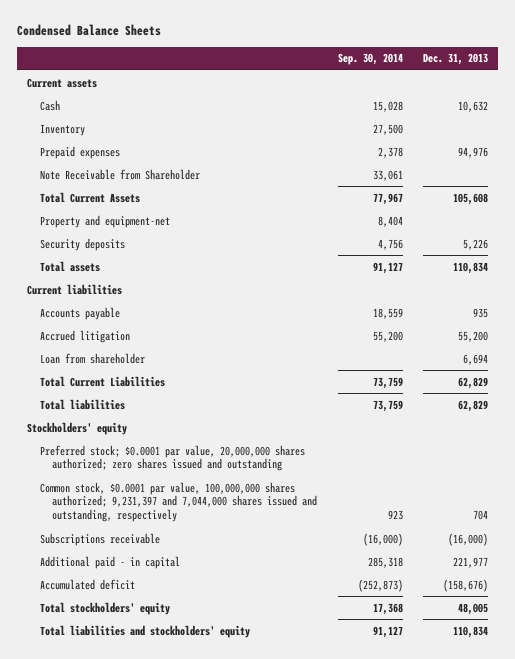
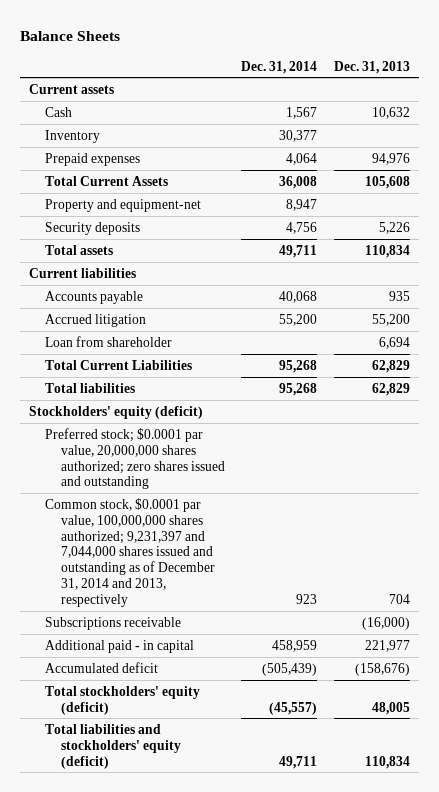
[17,24,162,37] Condensed Balance Sheets -> [20,31,121,42] Balance Sheets
[337,53,403,66] Sep. 30, 2014 -> none
none -> [241,60,318,74] Dec. 31, 2014
[39,168,200,180] Note Receivable from Shareholder -> none
[27,421,128,435] Stockholders' equity -> [28,405,203,419] Stockholders' equity (deficit)
[39,481,318,523] Common stock, $0.0001 par value, 100,000,000 shares authorized; 9,231,397 and 7,044,000 shares issued and outstanding, respectively -> [44,497,215,608] Common stock, $0.0001 par value, 100,000,000 shares authorized; 9,231,397 and 7,044,000 shares issued and outstanding as of December 31, 2014 and 2013, respectively
[39,601,170,615] Total stockholders' equity -> [44,685,200,715] Total stockholders' equity (deficit)
[39,624,250,638] Total liabilities and stockholders' equity -> [44,723,181,769] Total liabilities and stockholders' equity (deficit)

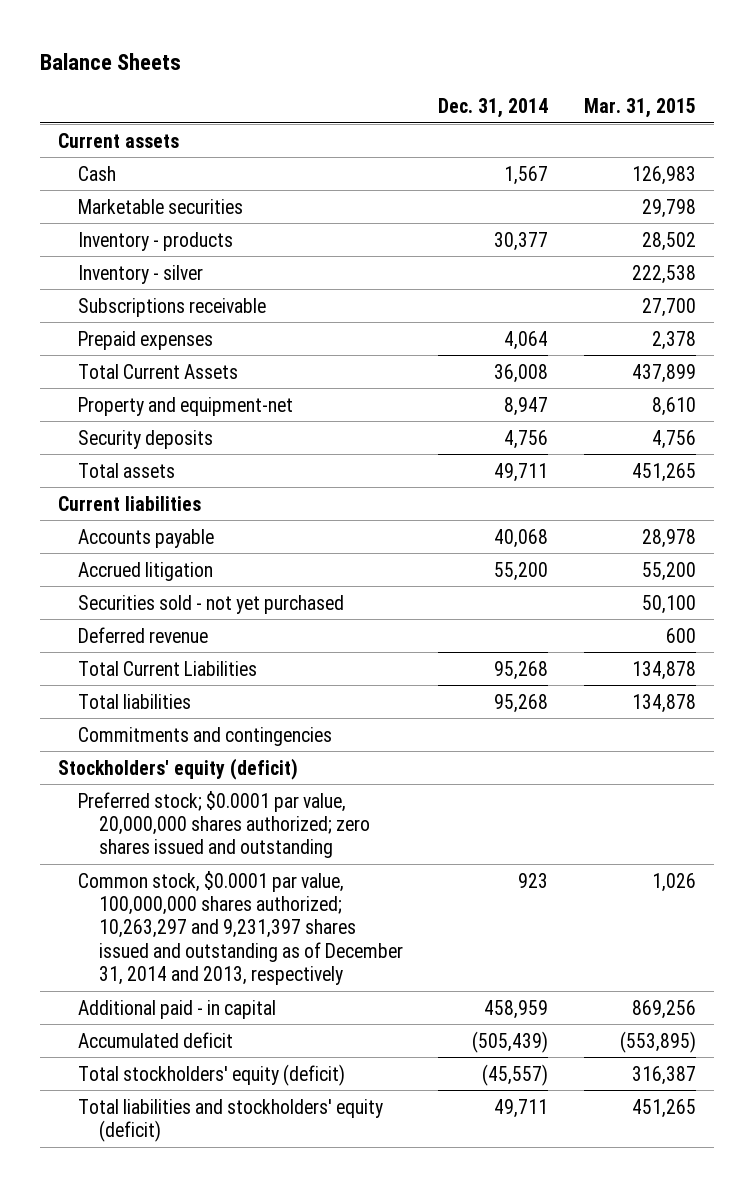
[334,60,411,74] Dec. 31, 2013 -> none
none -> [583,97,696,118] Mar. 31, 2015
none -> [78,198,244,214] Marketable securities
[44,129,100,143] Inventory -> [78,231,234,251] Inventory - products
none -> [78,264,204,284] Inventory - silver
[44,616,181,630] Subscriptions receivable -> [78,297,267,317] Subscriptions receivable
[44,335,172,347] Loan from shareholder -> none
none -> [78,594,345,614] Securities sold - not yet purchased
none -> [78,626,209,643] Deferred revenue
none -> [78,726,333,746] Commitments and contingencies
[44,497,215,608] Common stock, $0.0001 par value, 100,000,000 shares authorized; 9,231,397 and 7,044,000 shares issued and outstanding as of December 31, 2014 and 2013, respectively -> [78,870,403,986] Common stock, $0.0001 par value, 100,000,000 shares authorized; 10,263,297 and 9,231,397 shares issued and outstanding as of December 31, 2014 and 2013, respectively

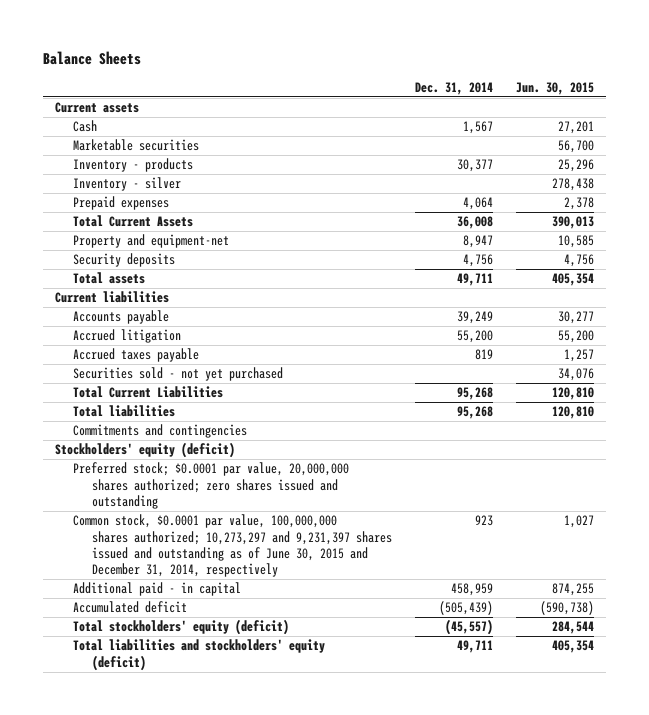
[583,97,696,118] Mar. 31, 2015 -> none
none -> [516,81,595,95] Jun. 30, 2015
[78,297,267,317] Subscriptions receivable -> none
[494,528,549,548] 40,068 -> [457,311,494,325] 39,249
none -> [73,348,200,363] Accrued taxes payable
[78,626,209,643] Deferred revenue -> none
[78,870,403,986] Common stock, $0.0001 par value, 100,000,000 shares authorized; 10,263,297 and 9,231,397 shares issued and outstanding as of December 31, 2014 and 2013, respectively -> [73,514,392,577] Common stock, $0.0001 par value, 100,000,000 shares authorized; 10,273,297 and 9,231,397 shares issued and outstanding as of June 30, 2015 and December 31, 2014, respectively

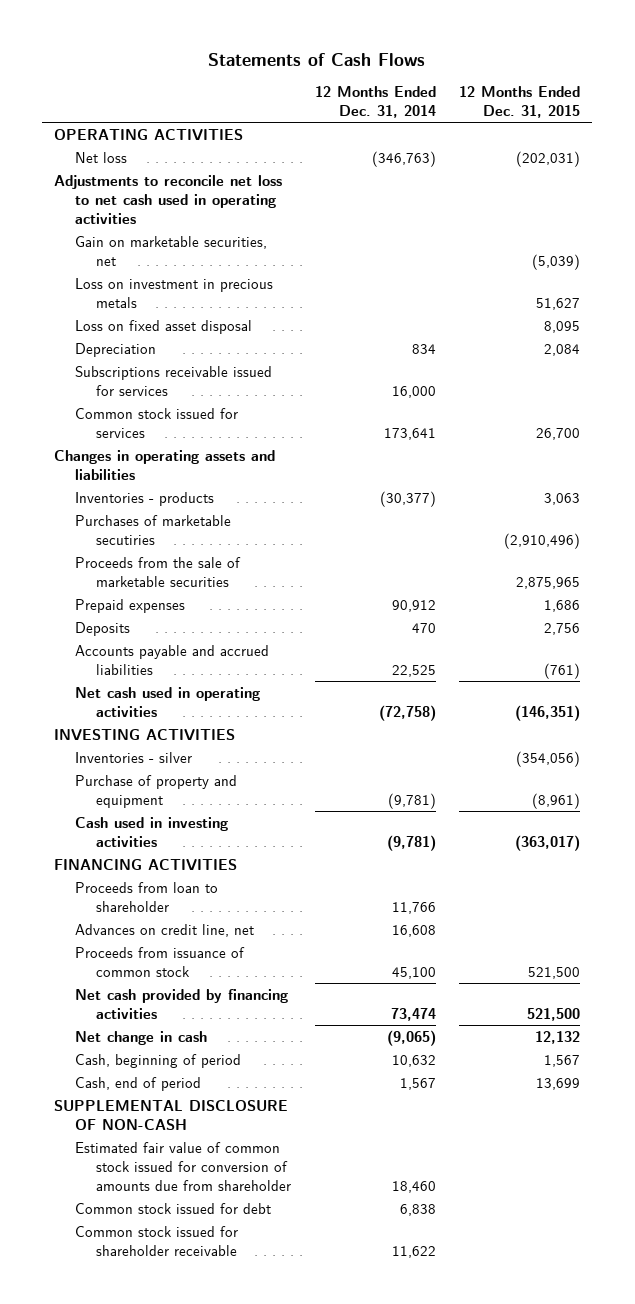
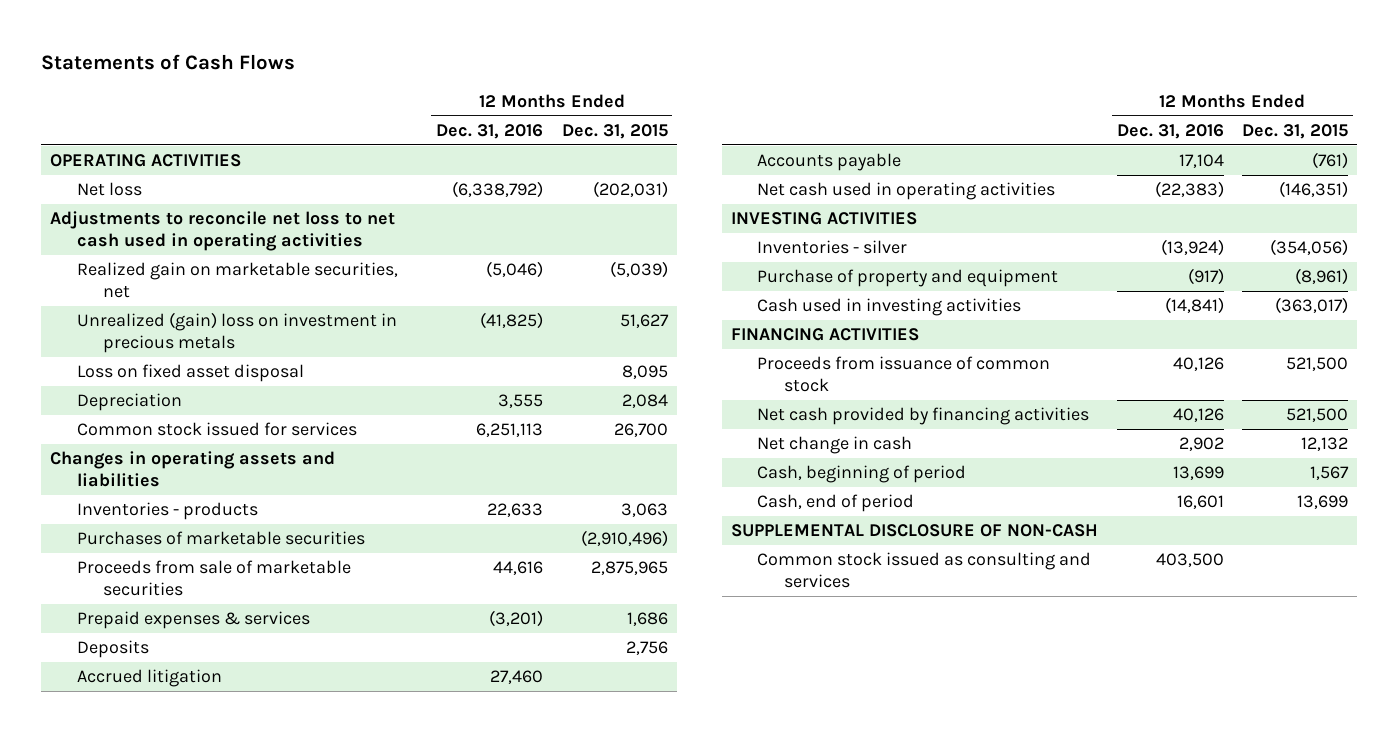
[314,86,436,119] 12 Months Ended Dec. 31, 2014 -> none
none -> [435,124,543,140] Dec. 31, 2016
[75,235,268,266] Gain on marketable securities, net -> [76,262,398,299] Realized gain on marketable securities, net
[75,277,274,308] Loss on investment in precious metals -> [76,312,397,354] Unrealized (gain) loss on investment in precious metals
[75,365,273,396] Subscriptions receivable issued for services -> none
[75,514,232,545] Purchases of marketable secutiries -> [76,531,365,546] Purchases of marketable securities
[75,556,242,587] Proceeds from the sale of marketable securities -> [76,560,351,597] Proceeds from sale of marketable securities
[75,598,186,613] Prepaid expenses -> [76,611,310,630] Prepaid expenses & services
none -> [76,669,222,688] Accrued litigation
[75,644,270,675] Accounts payable and accrued liabilities -> [757,153,902,172] Accounts payable
[75,881,219,912] Proceeds from loan to shareholder -> none
[75,923,255,937] Advances on credit line, net -> none
[75,1141,291,1191] Estimated fair value of common stock issued for conversion of amounts due from shareholder -> none
[75,1202,272,1214] Common stock issued for debt -> none
[75,1225,239,1256] Common stock issued for shareholder receivable -> none
none -> [757,552,1092,589] Common stock issued as consulting and services

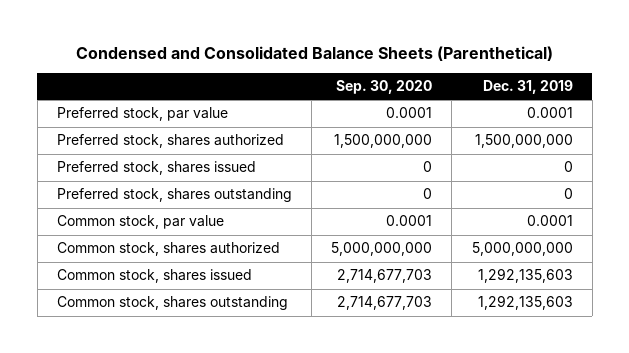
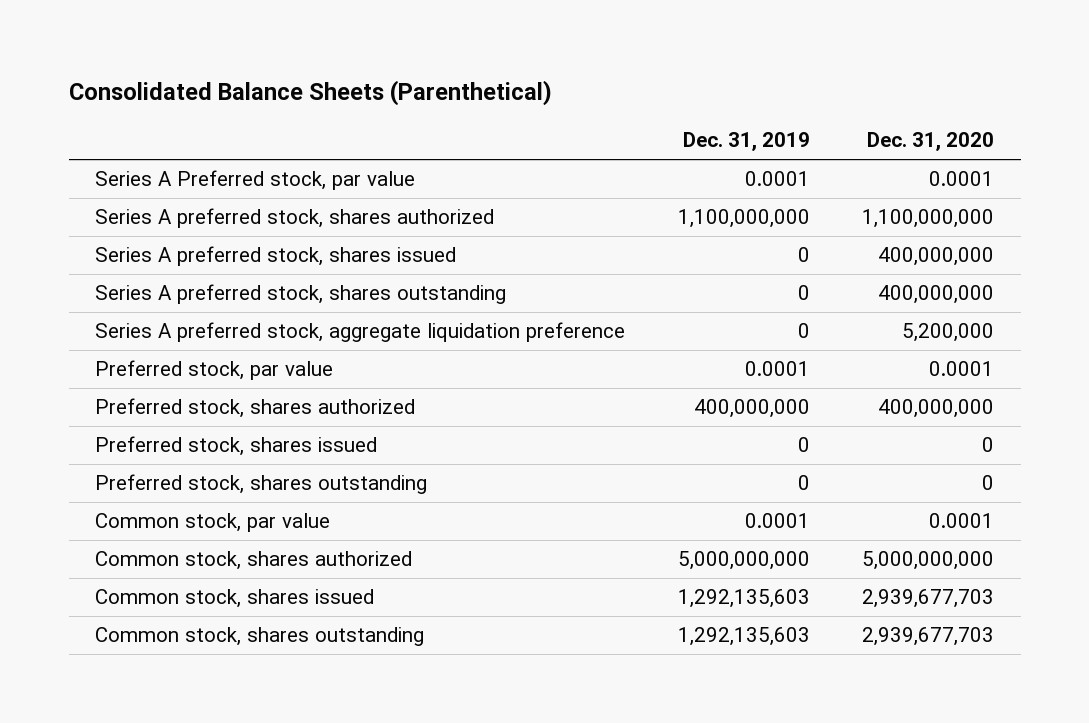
[75,45,553,61] Condensed and Consolidated Balance Sheets (Parenthetical) -> [68,80,552,107] Consolidated Balance Sheets (Parenthetical)
[336,80,433,95] Sep. 30, 2020 -> none
none -> [867,132,995,152] Dec. 31, 2020
none -> [94,170,415,191] Series A Preferred stock, par value
none -> [94,208,494,229] Series A preferred stock, shares authorized
none -> [94,246,456,267] Series A preferred stock, shares issued
none -> [94,284,506,305] Series A preferred stock, shares outstanding
none -> [94,322,625,343] Series A preferred stock, aggregate liquidation preference
[474,134,573,149] 1,500,000,000 -> [693,399,810,419] 400,000,000

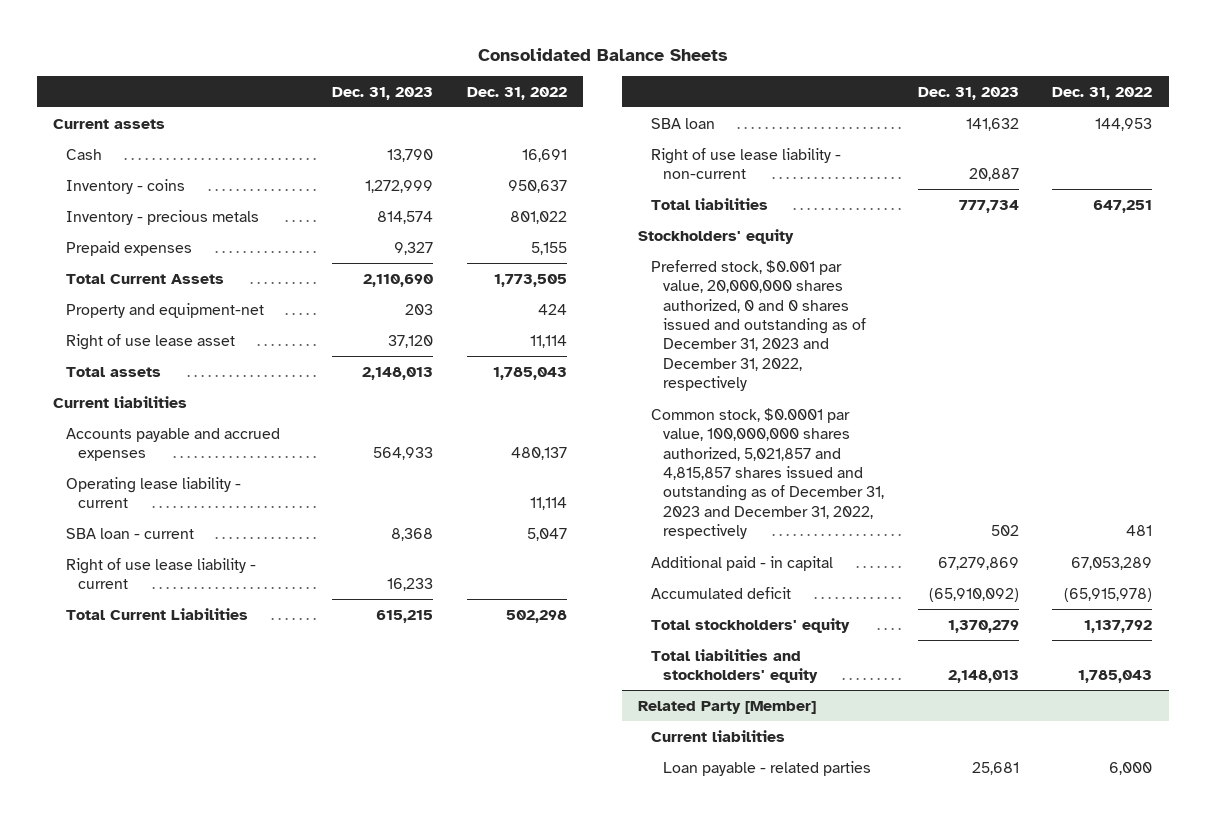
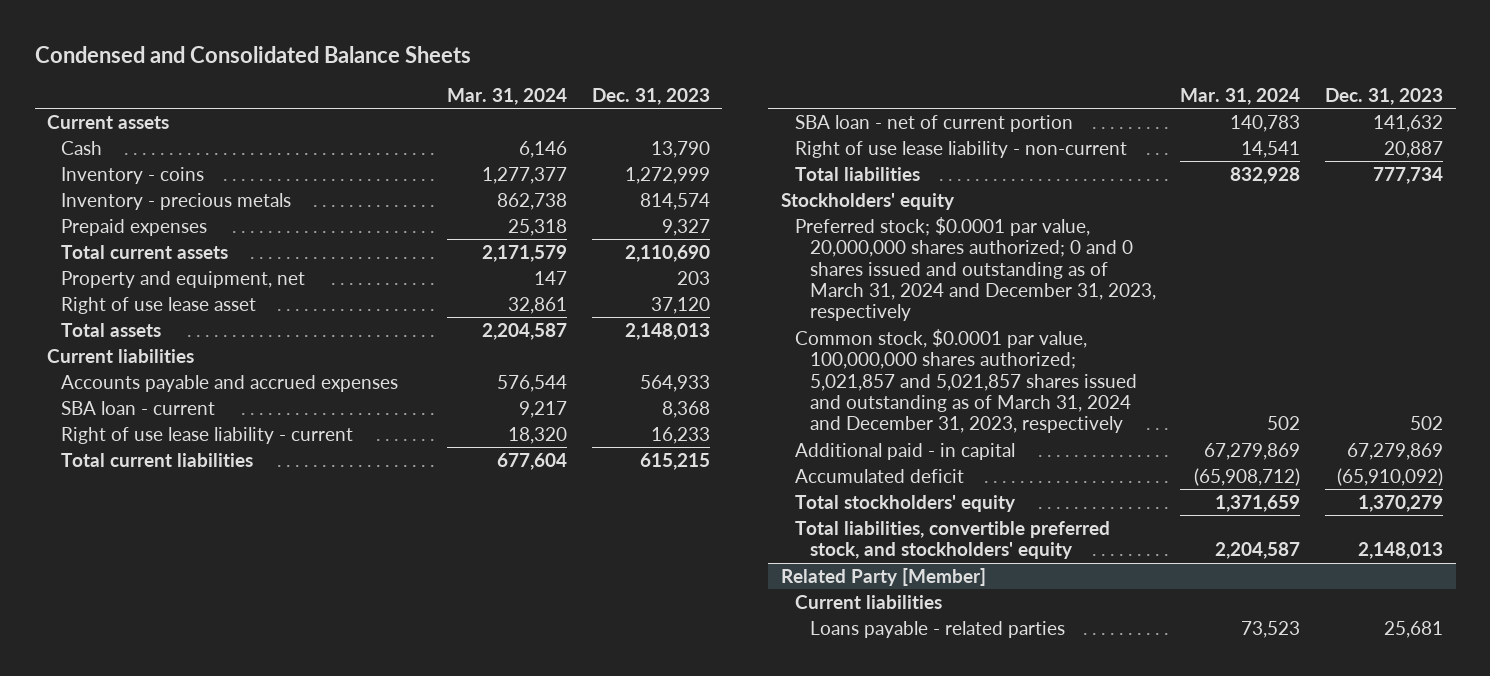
[477,47,728,61] Consolidated Balance Sheets -> [34,46,471,64] Condensed and Consolidated Balance Sheets
[466,86,567,100] Dec. 31, 2022 -> none
none -> [446,87,567,105] Mar. 31, 2024
[65,273,224,284] Total Current Assets -> [61,244,229,259] Total current assets
[65,302,264,318] Property and equipment-net -> [61,270,306,288] Property and equipment, net
[65,476,241,509] Operating lease liability - current -> none
[65,607,248,620] Total Current Liabilities -> [61,452,254,467] Total current liabilities
[650,117,715,129] SBA loan -> [795,114,1074,132] SBA loan - net of current portion
[650,259,867,392] Preferred stock, $0.001 par value, 20,000,000 shares authorized, 0 and 0 shares issued and outstanding as of December 31, 2023 and December 31, 2022, respectively -> [795,216,1156,322] Preferred stock; $0.0001 par value, 20,000,000 shares authorized; 0 and 0 shares issued and outstanding as of March 31, 2024 and December 31, 2023, respectively
[650,407,885,540] Common stock, $0.0001 par value, 100,000,000 shares authorized, 5,021,857 and 4,815,857 shares issued and outstanding as of December 31, 2023 and December 31, 2022, respectively -> [795,328,1137,434] Common stock, $0.0001 par value, 100,000,000 shares authorized; 5,021,857 and 5,021,857 shares issued and outstanding as of March 31, 2024 and December 31, 2023, respectively
[650,648,819,684] Total liabilities and stockholders' equity -> [795,520,1111,560] Total liabilities, convertible preferred stock, and stockholders' equity
[663,760,872,776] Loan payable - related parties -> [809,620,1065,638] Loans payable - related parties

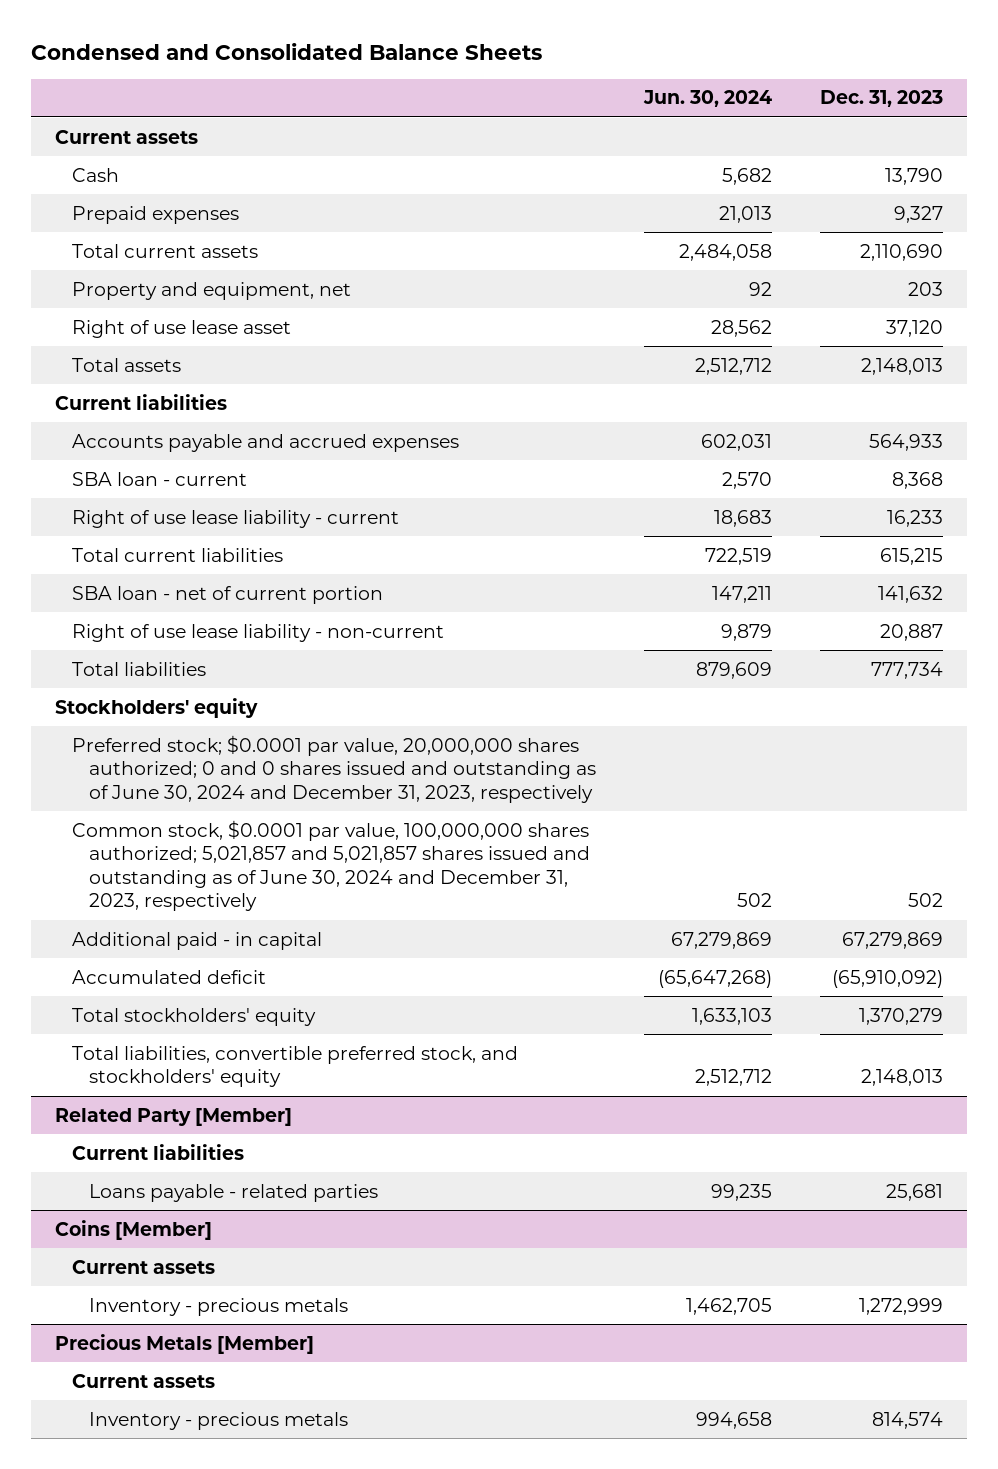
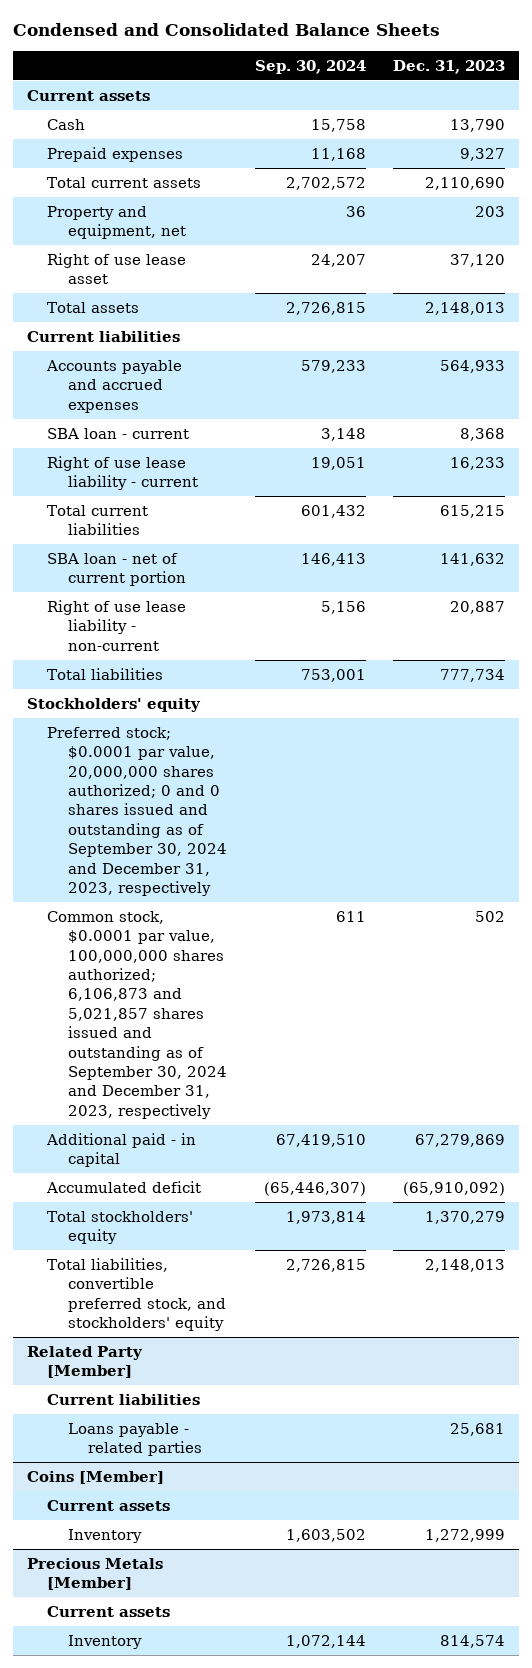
[642,90,772,108] Jun. 30, 2024 -> none
none -> [254,59,366,74] Sep. 30, 2024
[71,734,596,803] Preferred stock; $0.0001 par value, 20,000,000 shares authorized; 0 and 0 shares issued and outstanding as of June 30, 2024 and December 31, 2023, respectively -> [47,726,227,896] Preferred stock; $0.0001 par value, 20,000,000 shares authorized; 0 and 0 shares issued and outstanding as of September 30, 2024 and December 31, 2023, respectively
[71,819,590,912] Common stock, $0.0001 par value, 100,000,000 shares authorized; 5,021,857 and 5,021,857 shares issued and outstanding as of June 30, 2024 and December 31, 2023, respectively -> [47,910,227,1119] Common stock, $0.0001 par value, 100,000,000 shares authorized; 6,106,873 and 5,021,857 shares issued and outstanding as of September 30, 2024 and December 31, 2023, respectively
[88,1297,348,1316] Inventory - precious metals -> [67,1528,142,1543] Inventory
[88,1411,348,1430] Inventory - precious metals -> [67,1634,142,1649] Inventory

